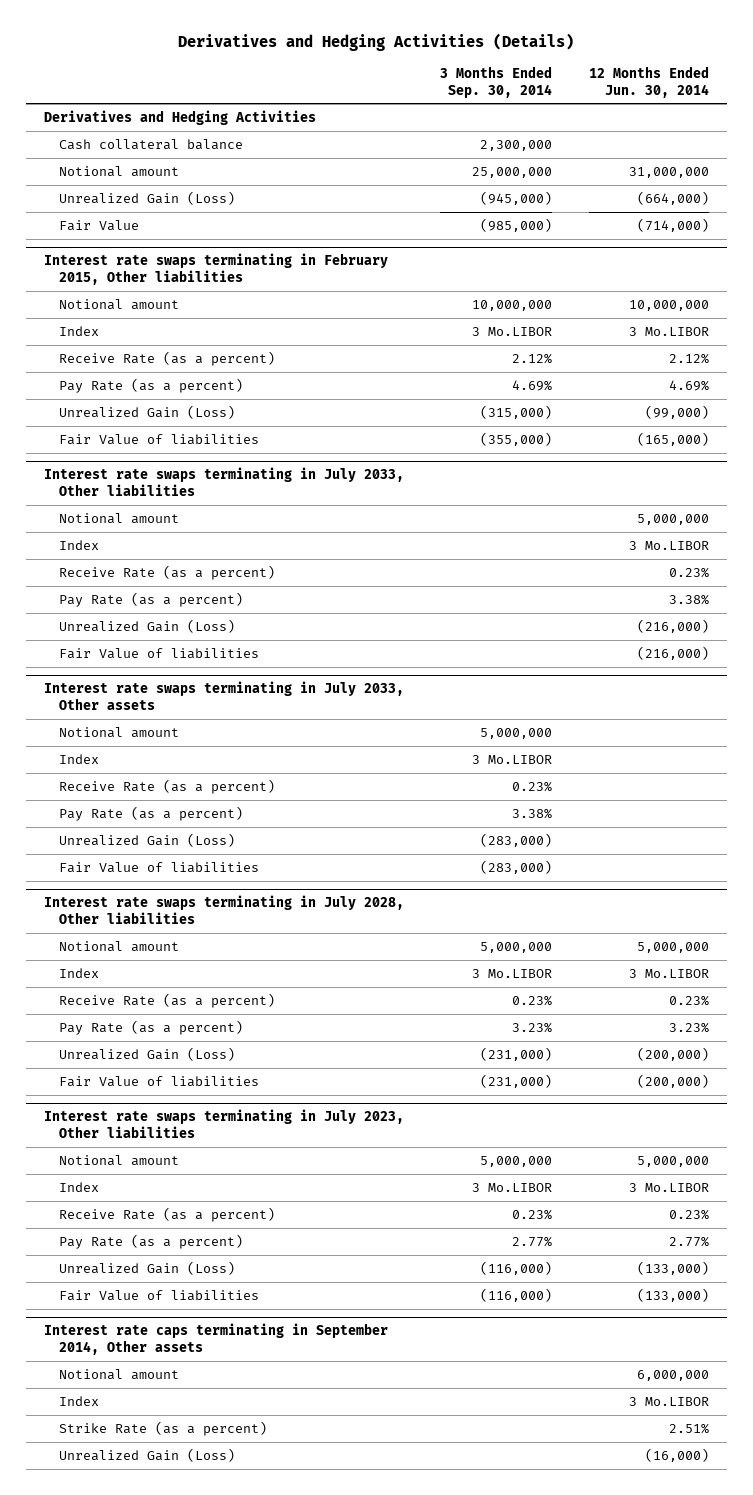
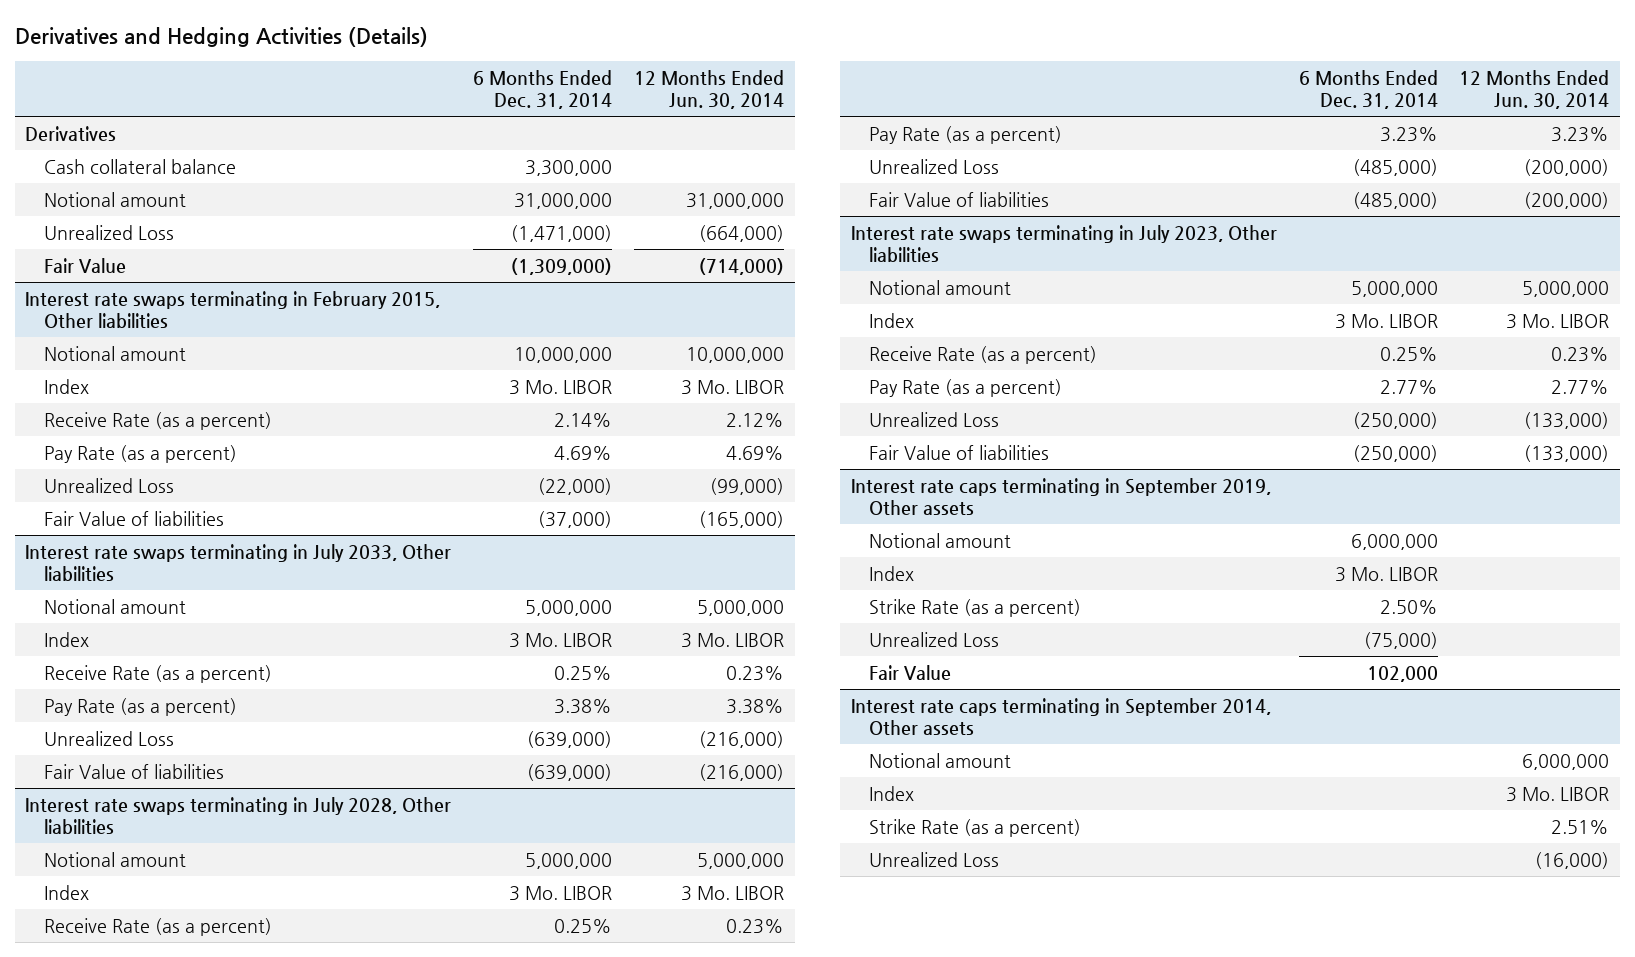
[440,65,553,98] 3 Months Ended Sep. 30, 2014 -> none
none -> [473,69,613,110] 6 Months Ended Dec. 31, 2014
[44,109,317,125] Derivatives and Hedging Activities -> [25,125,117,141] Derivatives
[59,190,236,205] Unrealized Gain (Loss) -> [43,224,174,240] Unrealized Loss
[628,326,709,336] 3 Mo.LIBOR -> [680,379,784,395] 3 Mo. LIBOR
[59,404,236,419] Unrealized Gain (Loss) -> [43,477,174,493] Unrealized Loss
[628,540,709,550] 3 Mo.LIBOR -> [680,632,784,648] 3 Mo. LIBOR
[59,618,236,633] Unrealized Gain (Loss) -> [43,730,174,746] Unrealized Loss
[44,681,405,711] Interest rate swaps terminating in July 2033, Other assets -> none
[59,726,180,738] Notional amount -> none
[59,753,100,764] Index -> none
[59,778,276,794] Receive Rate (as a percent) -> none
[59,805,244,821] Pay Rate (as a percent) -> none
[59,832,236,847] Unrealized Gain (Loss) -> none
[59,861,260,873] Fair Value of liabilities -> none
[628,968,709,978] 3 Mo.LIBOR -> [680,885,784,901] 3 Mo. LIBOR
[59,1046,236,1061] Unrealized Gain (Loss) -> [869,158,1000,174] Unrealized Loss
[628,1182,709,1192] 3 Mo.LIBOR -> [1506,313,1610,329] 3 Mo. LIBOR
[59,1260,236,1275] Unrealized Gain (Loss) -> [869,411,1000,427] Unrealized Loss
none -> [850,477,1271,516] Interest rate caps terminating in September 2019, Other assets
none -> [869,532,1012,548] Notional amount
none -> [869,565,915,581] Index
none -> [869,598,1082,617] Strike Rate (as a percent)
none -> [869,631,1000,647] Unrealized Loss
none -> [869,664,952,680] Fair Value
[628,1396,709,1406] 3 Mo.LIBOR -> [1506,786,1610,802] 3 Mo. LIBOR
[59,1447,236,1462] Unrealized Gain (Loss) -> [869,851,1000,867] Unrealized Loss

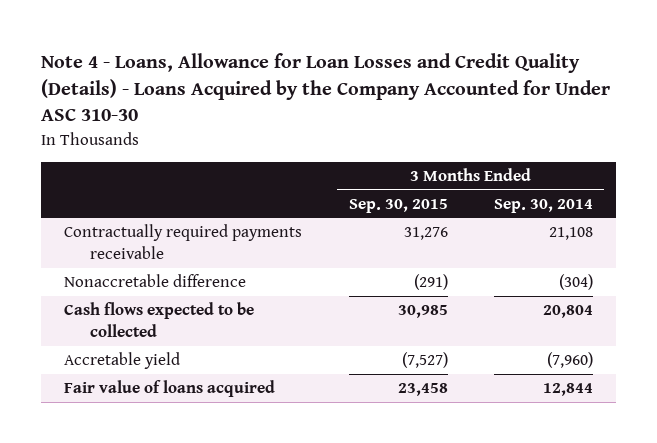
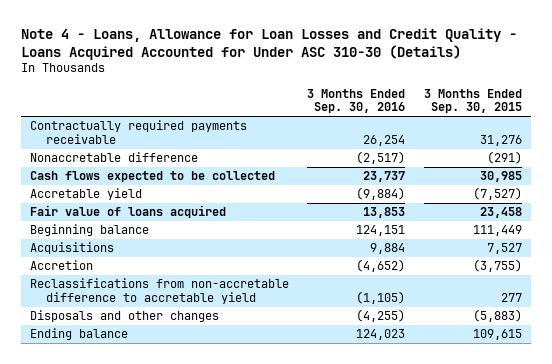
[41,52,611,122] Note 4 - Loans, Allowance for Loan Losses and Credit Quality (Details) - Loans Acquired by the Company Accounted for Under ASC 310-30 -> [20,27,517,60] Note 4 - Loans, Allowance for Loan Losses and Credit Quality - Loans Acquired Accounted for Under ASC 310-30 (Details)
[493,198,593,213] Sep. 30, 2014 -> none
none -> [307,88,406,114] 3 Months Ended Sep. 30, 2016
none -> [29,224,149,237] Beginning balance
none -> [29,242,114,255] Acquisitions
none -> [29,260,93,271] Accretion
none -> [29,278,289,305] Reclassifications from non-accretable difference to accretable yield
none -> [29,310,219,323] Disposals and other changes
none -> [29,328,128,341] Ending balance

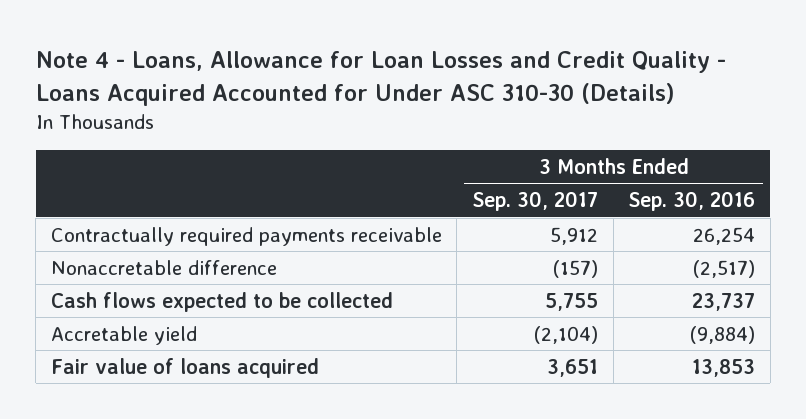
[423,88,522,114] 3 Months Ended Sep. 30, 2015 -> none
none -> [472,191,599,212] Sep. 30, 2017
[29,224,149,237] Beginning balance -> none
[29,242,114,255] Acquisitions -> none
[29,260,93,271] Accretion -> none
[29,278,289,305] Reclassifications from non-accretable difference to accretable yield -> none
[29,310,219,323] Disposals and other changes -> none
[29,328,128,341] Ending balance -> none

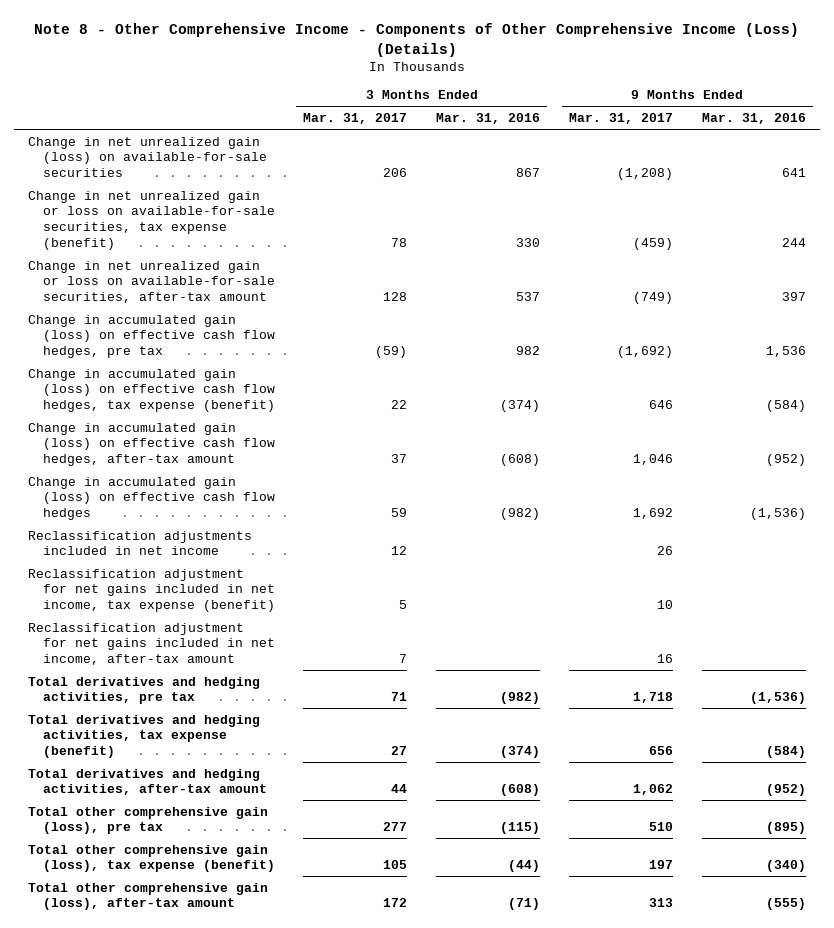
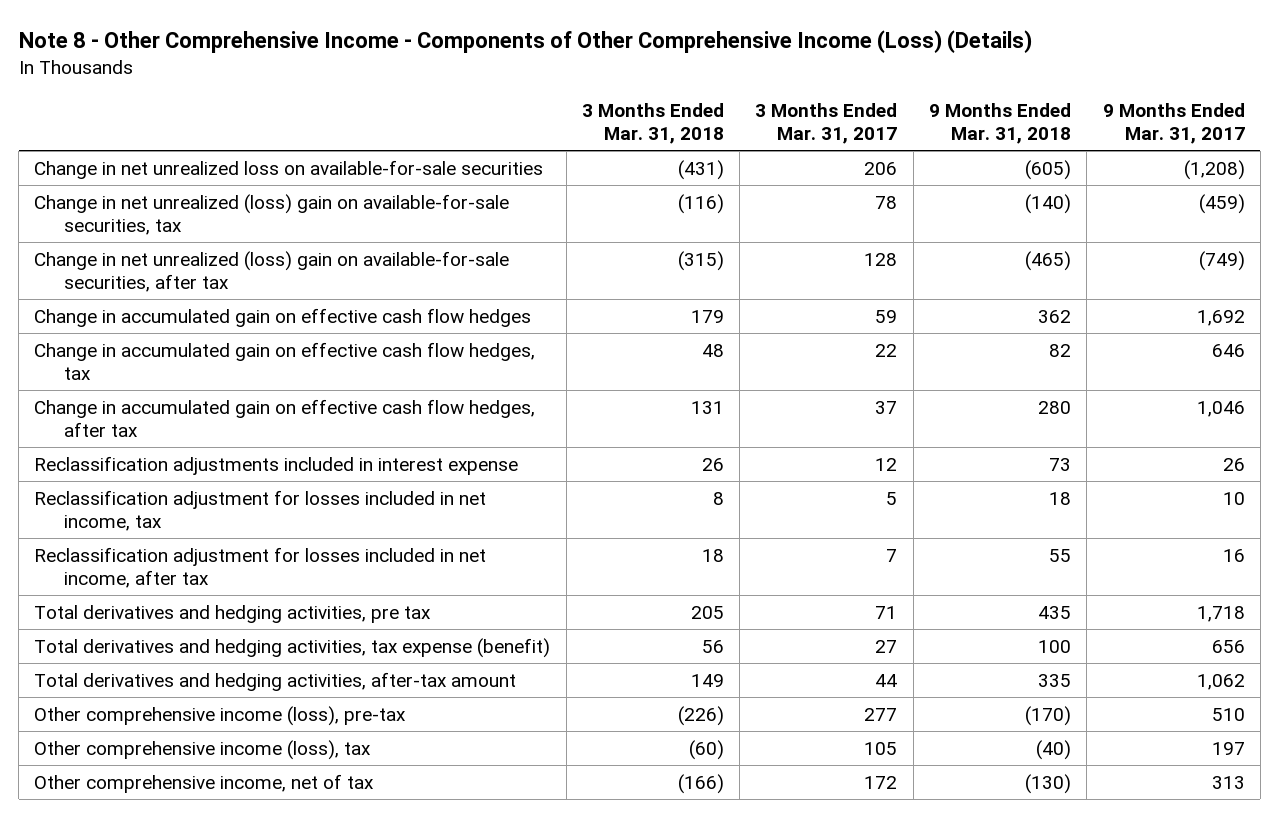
[436,113,541,125] Mar. 31, 2016 -> none
[701,113,806,125] Mar. 31, 2016 -> none
none -> [581,102,724,144] 3 Months Ended Mar. 31, 2018
none -> [929,102,1072,144] 9 Months Ended Mar. 31, 2018
[28,476,275,520] Change in accumulated gain (loss) on effective cash flow hedges -> none
[28,136,267,177] Change in net unrealized gain (loss) on available-for-sale securities -> [34,159,544,179] Change in net unrealized loss on available-for-sale securities
[28,190,275,250] Change in net unrealized gain or loss on available-for-sale securities, tax expense (benefit) -> [34,193,510,235] Change in net unrealized (loss) gain on available-for-sale securities, tax
[28,260,275,303] Change in net unrealized gain or loss on available-for-sale securities, after-tax amount -> [34,250,510,292] Change in net unrealized (loss) gain on available-for-sale securities, after tax
[28,314,275,358] Change in accumulated gain (loss) on effective cash flow hedges, pre tax -> [34,307,532,327] Change in accumulated gain on effective cash flow hedges
[375,345,408,358] (59) -> [875,309,898,323] 59
[616,345,673,358] (1,692) -> [1196,309,1245,326] 1,692
[28,368,275,412] Change in accumulated gain (loss) on effective cash flow hedges, tax expense (benefit) -> [34,341,536,380] Change in accumulated gain on effective cash flow hedges, tax
[28,422,275,466] Change in accumulated gain (loss) on effective cash flow hedges, after-tax amount -> [34,398,536,437] Change in accumulated gain on effective cash flow hedges, after tax
[28,530,253,556] Reclassification adjustments included in net income -> [34,455,519,475] Reclassification adjustments included in interest expense
[28,568,275,612] Reclassification adjustment for net gains included in net income, tax expense (benefit) -> [34,489,487,531] Reclassification adjustment for losses included in net income, tax
[28,622,275,665] Reclassification adjustment for net gains included in net income, after-tax amount -> [34,546,487,588] Reclassification adjustment for losses included in net income, after tax
[28,806,269,835] Total other comprehensive gain (loss), pre tax -> [34,705,407,726] Other comprehensive income (loss), pre-tax
[28,844,275,873] Total other comprehensive gain (loss), tax expense (benefit) -> [34,739,372,760] Other comprehensive income (loss), tax
[28,882,269,911] Total other comprehensive gain (loss), after-tax amount -> [34,773,375,793] Other comprehensive income, net of tax

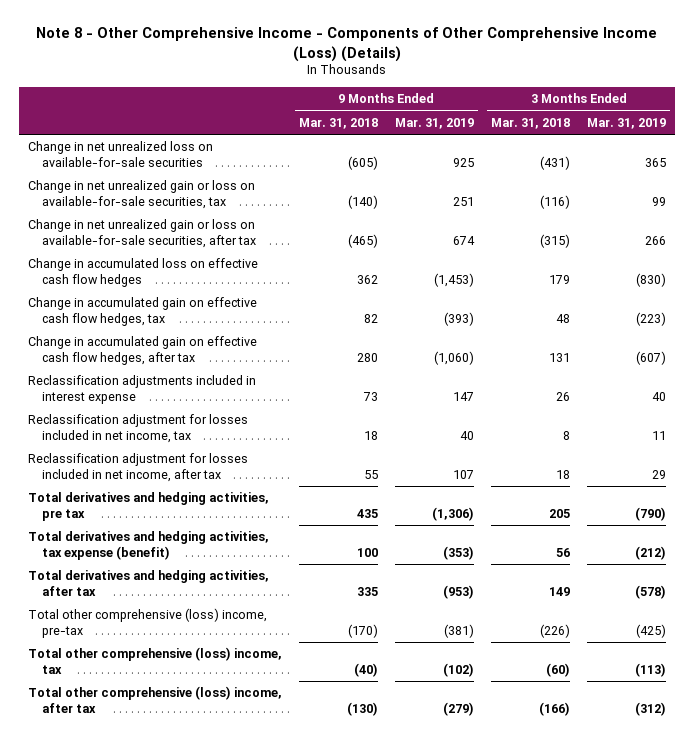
[755,102,898,144] 3 Months Ended Mar. 31, 2017 -> none
[1102,102,1245,144] 9 Months Ended Mar. 31, 2017 -> none
none -> [394,117,474,129] Mar. 31, 2019
none -> [587,117,667,129] Mar. 31, 2019
[34,193,510,235] Change in net unrealized (loss) gain on available-for-sale securities, tax -> [27,180,255,209] Change in net unrealized gain or loss on available-for-sale securities, tax
[34,250,510,292] Change in net unrealized (loss) gain on available-for-sale securities, after tax -> [27,219,257,248] Change in net unrealized gain or loss on available-for-sale securities, after tax
[34,307,532,327] Change in accumulated gain on effective cash flow hedges -> [27,258,258,287] Change in accumulated loss on effective cash flow hedges
[34,671,517,691] Total derivatives and hedging activities, after-tax amount -> [27,570,269,596] Total derivatives and hedging activities, after tax
[34,705,407,726] Other comprehensive income (loss), pre-tax -> [27,608,267,638] Total other comprehensive (loss) income, pre-tax
[34,739,372,760] Other comprehensive income (loss), tax -> [27,647,282,674] Total other comprehensive (loss) income, tax
[34,773,375,793] Other comprehensive income, net of tax -> [27,686,282,713] Total other comprehensive (loss) income, after tax

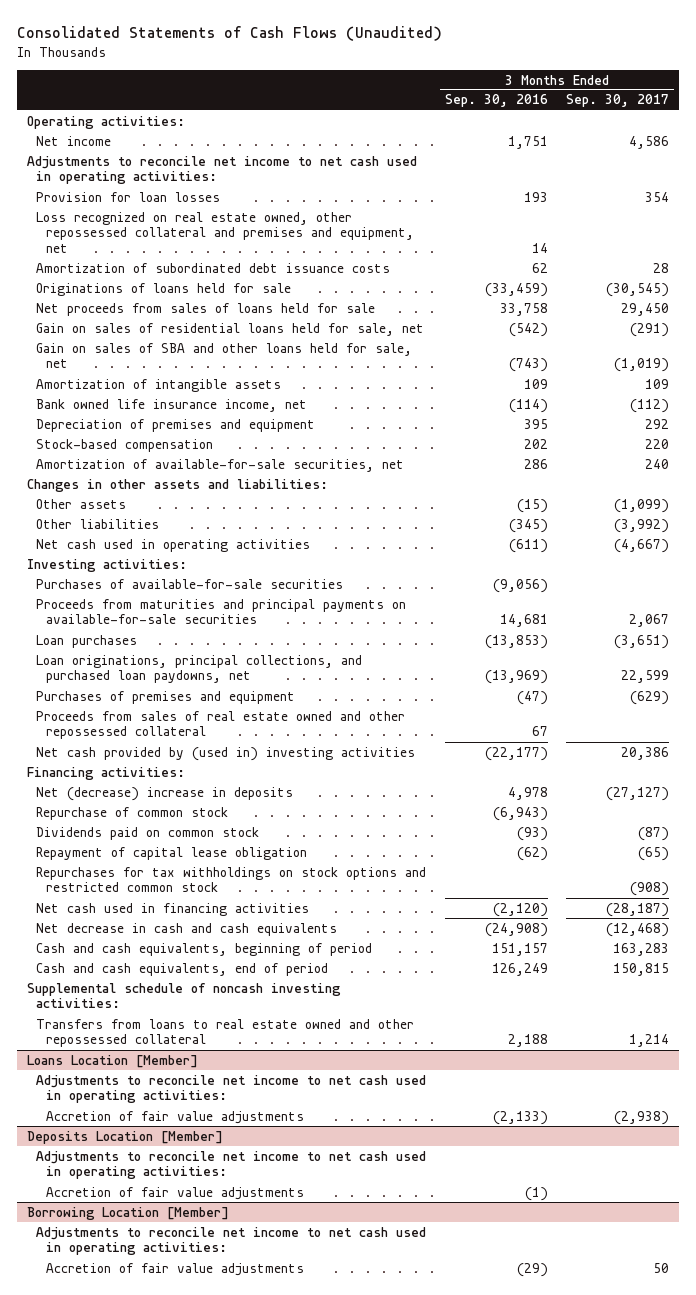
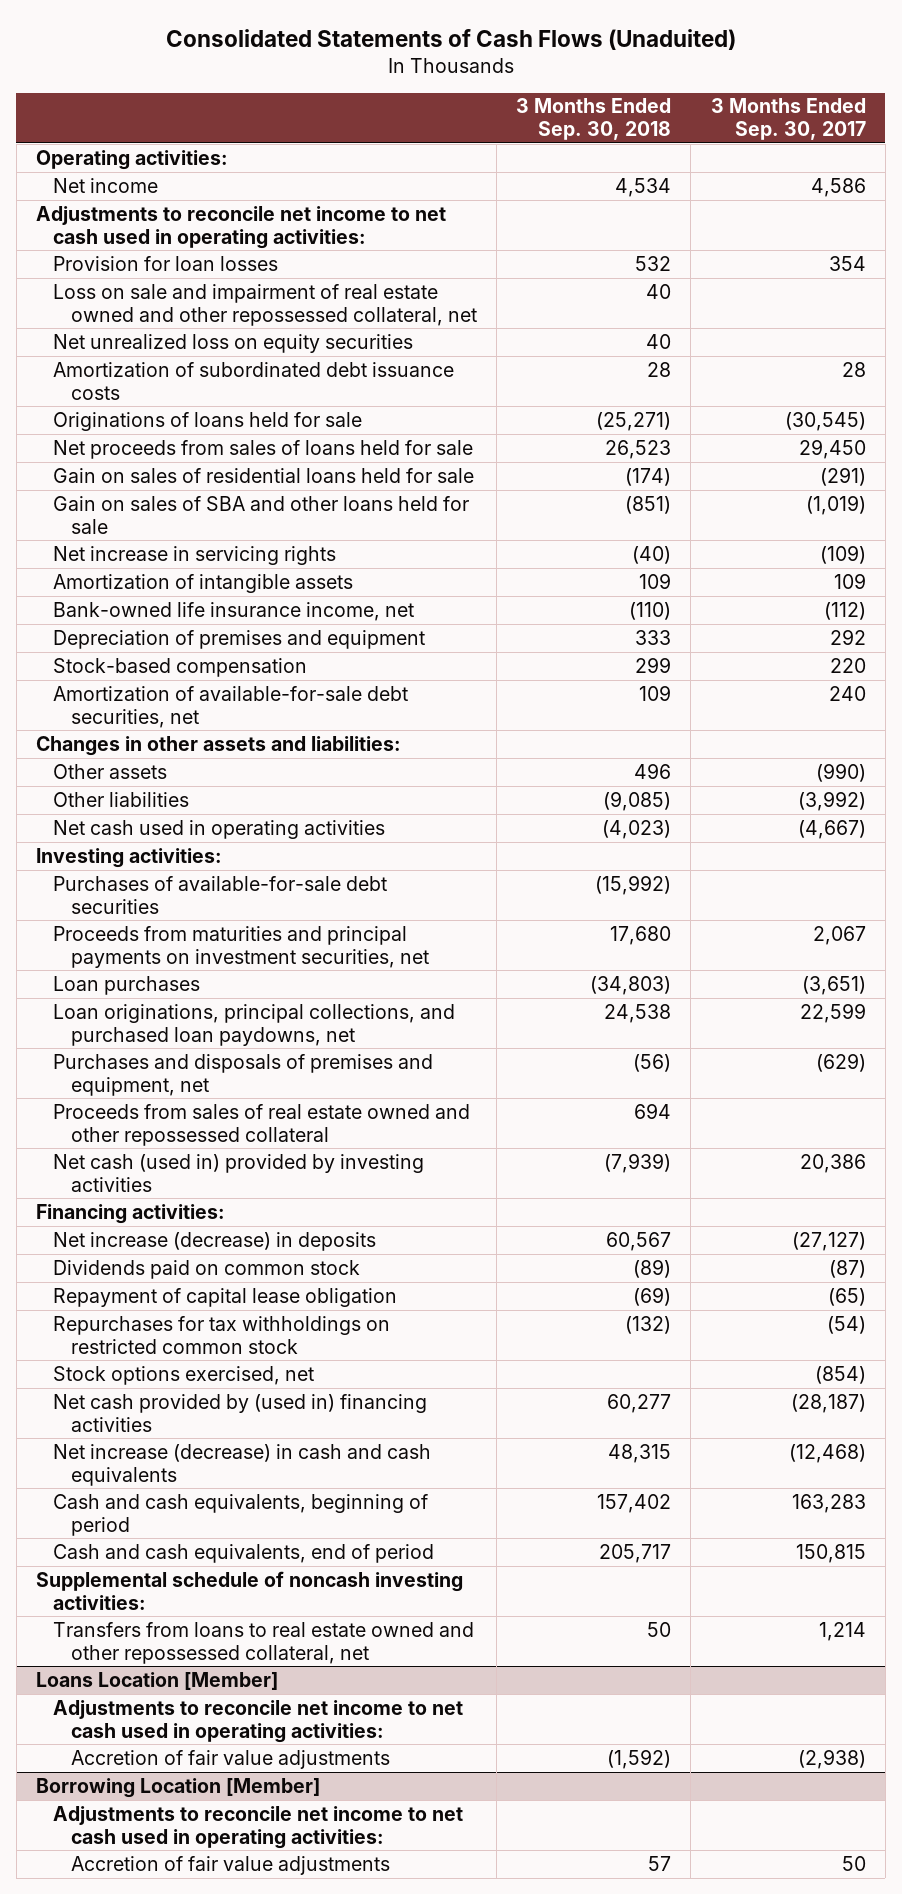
[17,26,443,42] Consolidated Statements of Cash Flows (Unaudited) -> [165,28,736,50] Consolidated Statements of Cash Flows (Unaduited)
[444,94,548,108] Sep. 30, 2016 -> none
none -> [516,98,672,141] 3 Months Ended Sep. 30, 2018
[36,211,414,253] Loss recognized on real estate owned, other repossessed collateral and premises and equipment, net -> [53,283,477,326] Loss on sale and impairment of real estate owned and other repossessed collateral, net
none -> [53,333,414,353] Net unrealized loss on equity securities
[36,322,425,336] Gain on sales of residential loans held for sale, net -> [53,467,475,483] Gain on sales of residential loans held for sale
[36,342,413,369] Gain on sales of SBA and other loans held for sale, net -> [53,495,470,534] Gain on sales of SBA and other loans held for sale
none -> [53,545,337,565] Net increase in servicing rights
[36,398,308,412] Bank owned life insurance income, net -> [53,601,415,621] Bank-owned life insurance income, net
[36,458,405,472] Amortization of available-for-sale securities, net -> [53,685,409,728] Amortization of available-for-sale debt securities, net
[614,498,670,513] (1,099) -> [815,762,866,782] (990)
[36,578,344,589] Purchases of available-for-sale securities -> [53,875,388,914] Purchases of available-for-sale debt securities
[36,598,407,625] Proceeds from maturities and principal payments on available-for-sale securities -> [53,925,429,968] Proceeds from maturities and principal payments on investment securities, net
[36,690,296,704] Purchases of premises and equipment -> [53,1053,434,1096] Purchases and disposals of premises and equipment, net
[36,746,416,761] Net cash provided by (used in) investing activities -> [53,1153,425,1192] Net cash (used in) provided by investing activities
[36,806,229,820] Repurchase of common stock -> none
[36,786,294,801] Net (decrease) increase in deposits -> [53,1231,377,1251] Net increase (decrease) in deposits
[36,866,427,893] Repurchases for tax withholdings on stock options and restricted common stock -> [53,1315,391,1354] Repurchases for tax withholdings on restricted common stock
[630,882,670,897] (908) -> [826,1315,866,1334] (54)
none -> [53,1365,315,1385] Stock options exercised, net
[36,902,310,916] Net cash used in financing activities -> [53,1393,428,1432] Net cash provided by (used in) financing activities
[36,922,338,936] Net decrease in cash and cash equivalents -> [53,1443,432,1486] Net increase (decrease) in cash and cash equivalents
[36,1018,415,1048] Transfers from loans to real estate owned and other repossessed collateral -> [53,1621,475,1664] Transfers from loans to real estate owned and other repossessed collateral, net
[26,1130,223,1144] Deposits Location [Member] -> none
[36,1150,427,1180] Adjustments to reconcile net income to net cash used in operating activities: -> none
[45,1186,304,1200] Accretion of fair value adjustments -> none

